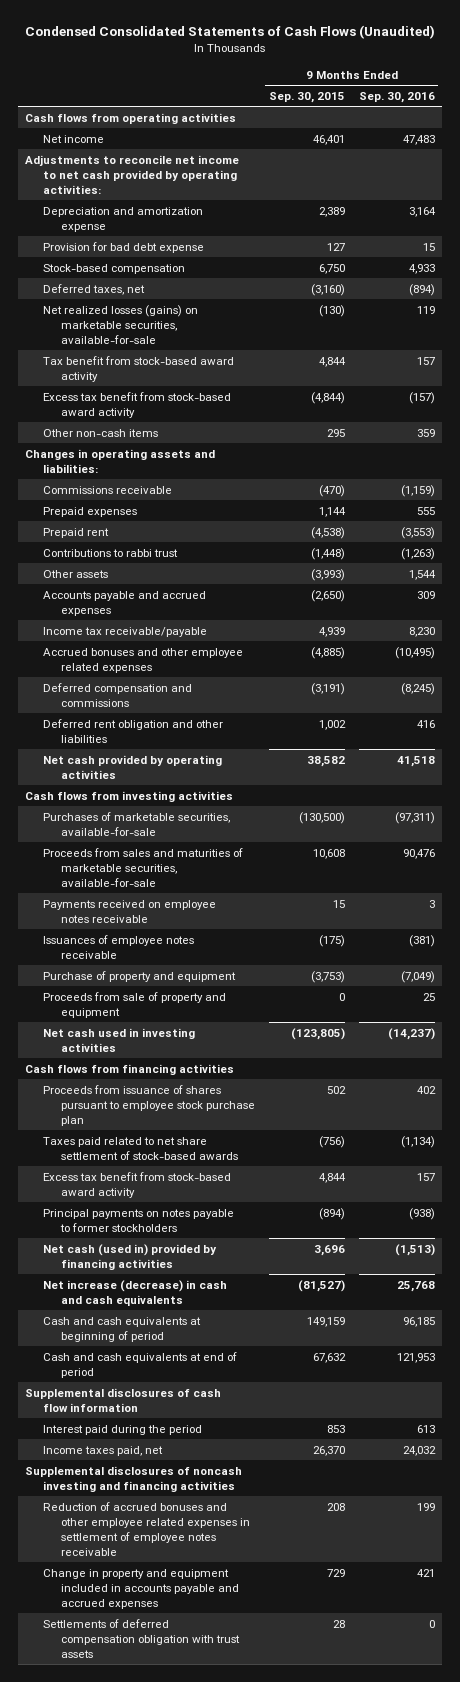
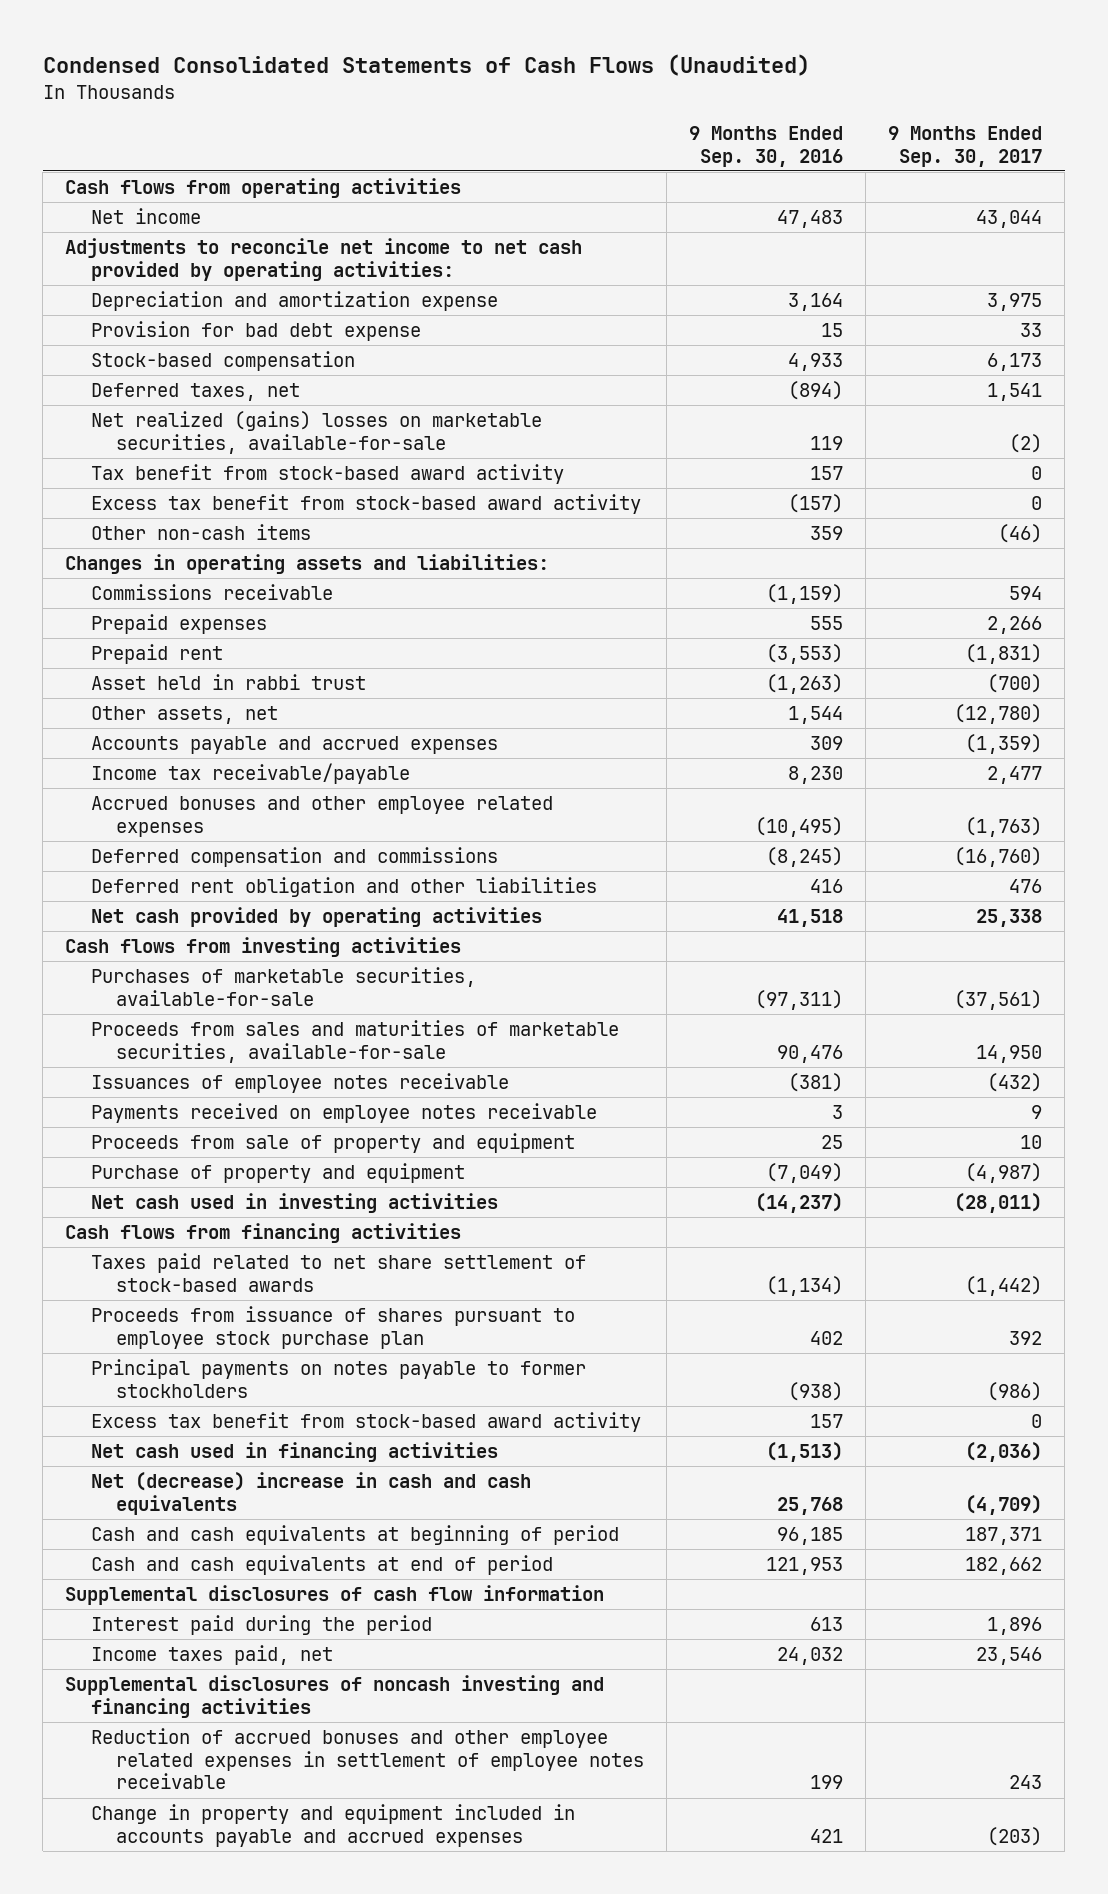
[268,91,345,103] Sep. 30, 2015 -> none
none -> [888,125,1043,167] 9 Months Ended Sep. 30, 2017
[43,304,199,344] Net realized losses (gains) on marketable securities, available-for-sale -> [90,411,542,454] Net realized (gains) losses on marketable securities, available-for-sale
[43,548,179,557] Contributions to rabbi trust -> [90,674,366,691] Asset held in rabbi trust
[43,569,109,578] Other assets -> [90,706,278,725] Other assets, net
[43,899,217,923] Payments received on employee notes receivable -> [90,1103,597,1124] Payments received on employee notes receivable
[43,970,237,982] Purchase of property and equipment -> [90,1163,465,1184] Purchase of property and equipment
[43,1084,256,1126] Proceeds from issuance of shares pursuant to employee stock purchase plan -> [90,1306,575,1349] Proceeds from issuance of shares pursuant to employee stock purchase plan
[43,1171,232,1198] Excess tax benefit from stock-based award activity -> [90,1412,641,1433] Excess tax benefit from stock-based award activity
[43,1243,218,1270] Net cash (used in) provided by financing activities -> [90,1442,498,1463] Net cash used in financing activities
[43,1279,228,1306] Net increase (decrease) in cash and cash equivalents -> [90,1472,531,1515] Net (decrease) increase in cash and cash equivalents
[43,1618,241,1658] Settlements of deferred compensation obligation with trust assets -> none

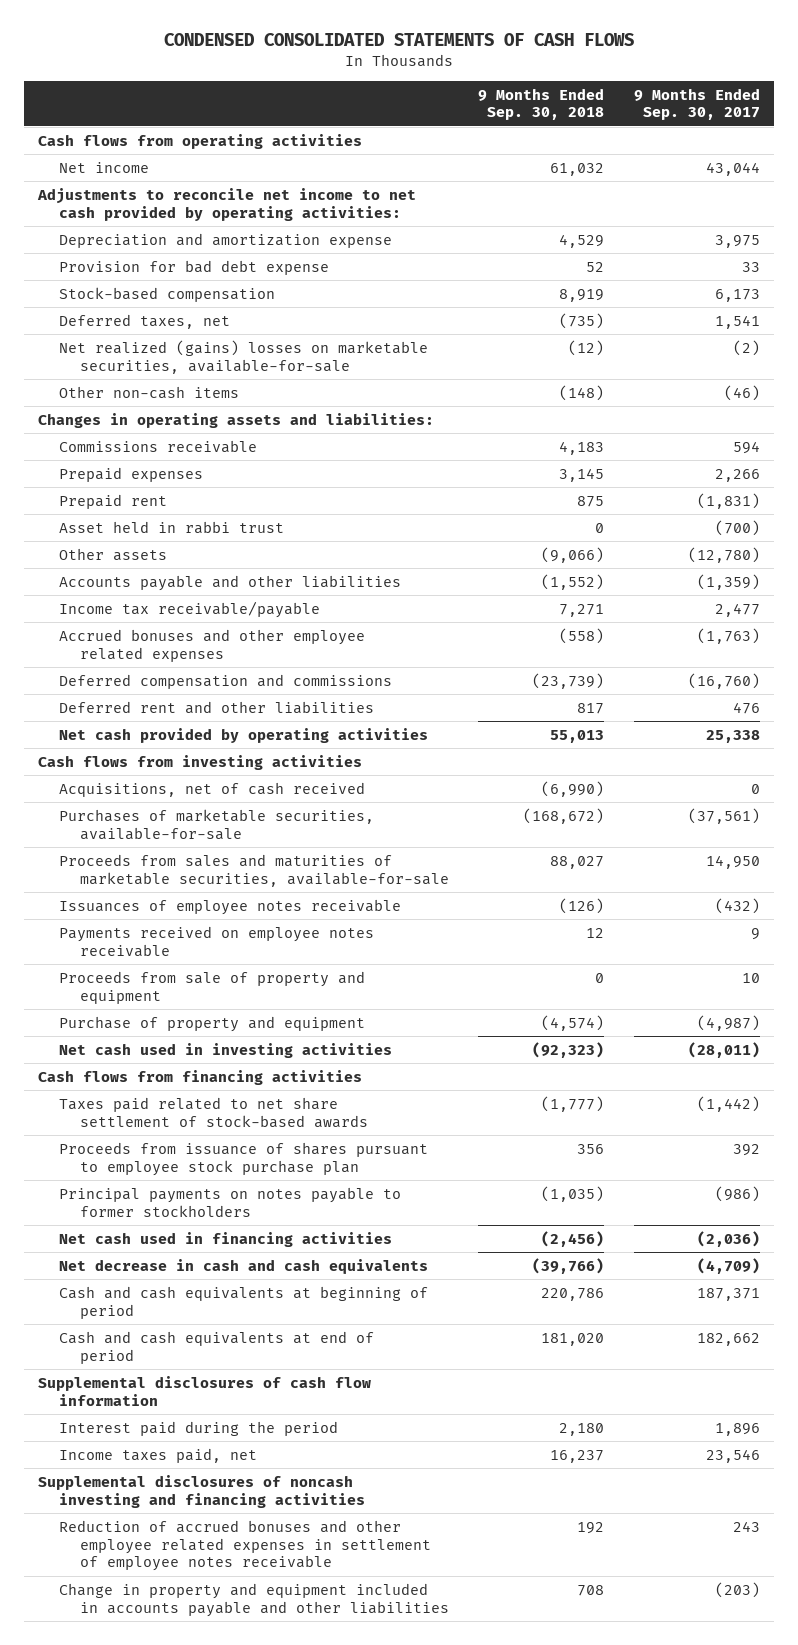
[42,53,810,76] Condensed Consolidated Statements of Cash Flows (Unaudited) -> [164,33,635,47] CONDENSED CONSOLIDATED STATEMENTS OF CASH FLOWS
[689,125,844,167] 9 Months Ended Sep. 30, 2016 -> none
none -> [478,87,605,121] 9 Months Ended Sep. 30, 2018
[90,464,564,485] Tax benefit from stock-based award activity -> none
[90,494,641,515] Excess tax benefit from stock-based award activity -> none
[90,706,278,725] Other assets, net -> [59,547,168,561] Other assets
[90,736,498,755] Accounts payable and accrued expenses -> [59,574,402,591] Accounts payable and other liabilities
[90,877,597,898] Deferred rent obligation and other liabilities -> [59,700,375,714] Deferred rent and other liabilities
none -> [59,781,366,797] Acquisitions, net of cash received
[90,1412,641,1433] Excess tax benefit from stock-based award activity -> none
[90,1472,531,1515] Net (decrease) increase in cash and cash equivalents -> [59,1258,429,1274] Net decrease in cash and cash equivalents
[90,1804,575,1847] Change in property and equipment included in accounts payable and accrued expenses -> [59,1582,450,1617] Change in property and equipment included in accounts payable and other liabilities

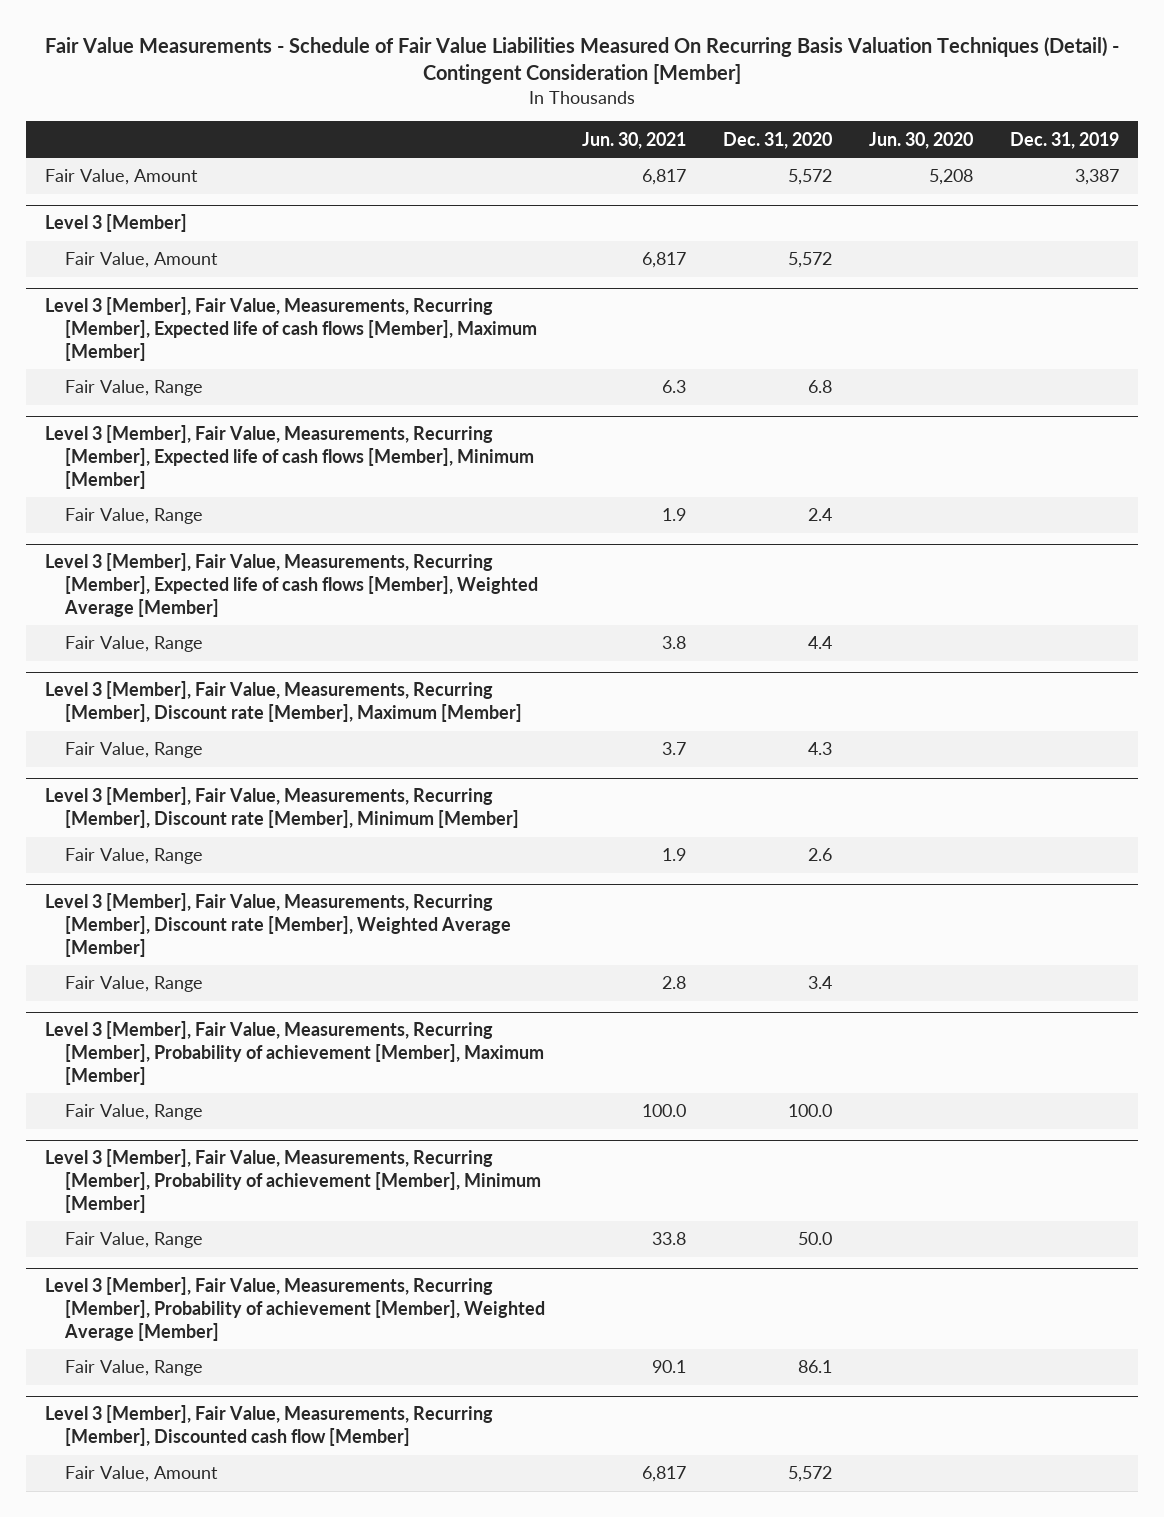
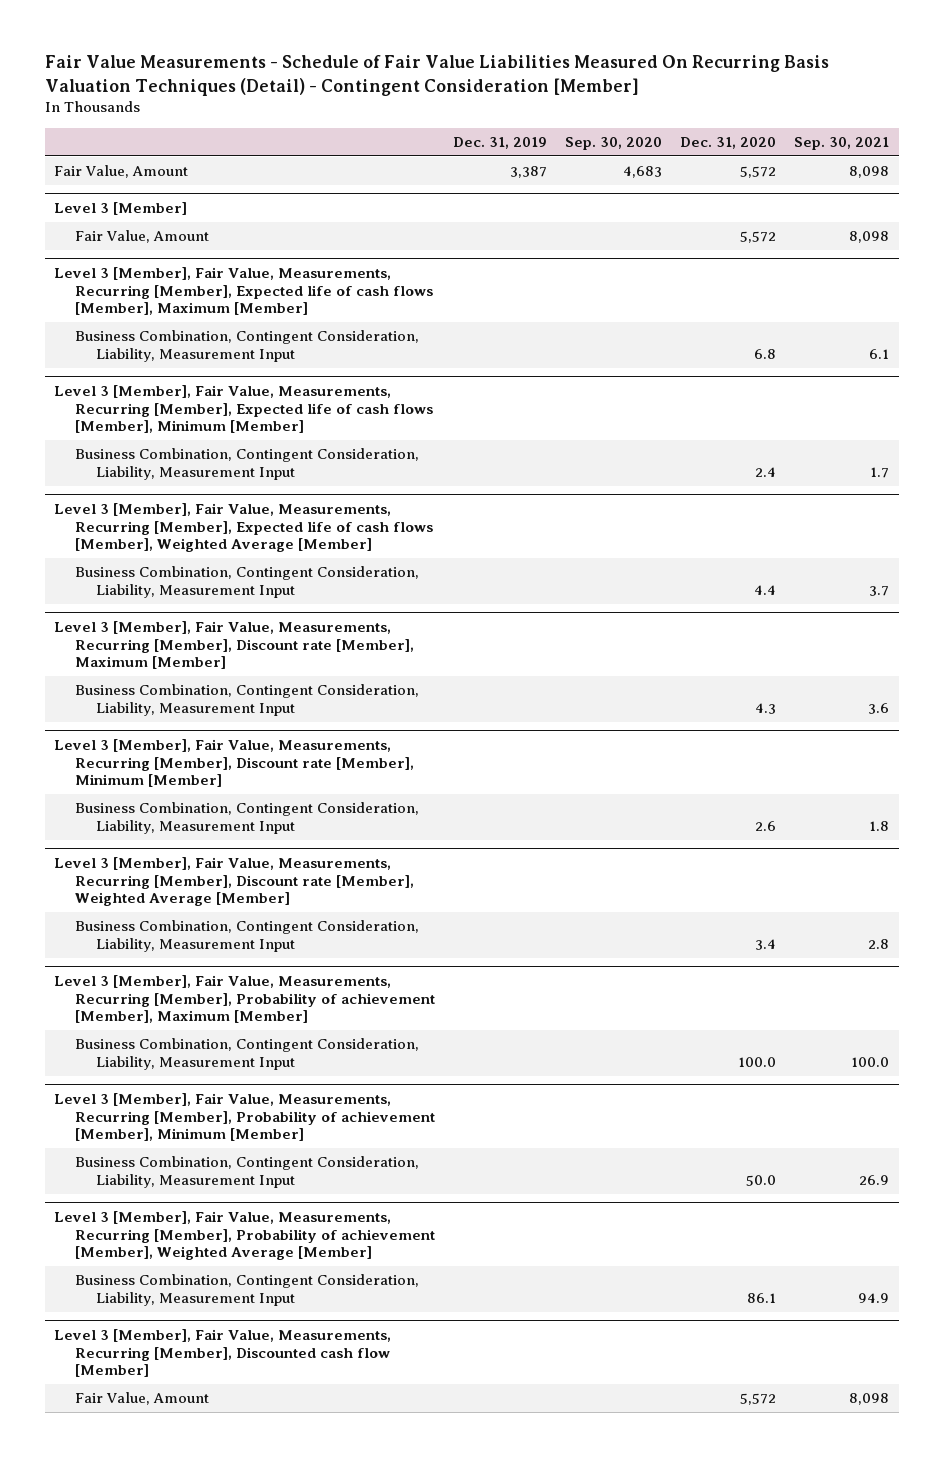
[582,131,687,149] Jun. 30, 2021 -> none
[869,131,974,149] Jun. 30, 2020 -> none
none -> [565,136,663,150] Sep. 30, 2020
none -> [794,136,890,150] Sep. 30, 2021
[65,380,204,397] Fair Value, Range -> [74,330,419,362] Business Combination, Contingent Consideration, Liability, Measurement Input
[65,508,204,525] Fair Value, Range -> [74,448,419,480] Business Combination, Contingent Consideration, Liability, Measurement Input
[65,636,204,653] Fair Value, Range -> [74,566,419,598] Business Combination, Contingent Consideration, Liability, Measurement Input
[65,742,204,759] Fair Value, Range -> [74,684,419,716] Business Combination, Contingent Consideration, Liability, Measurement Input
[65,848,204,865] Fair Value, Range -> [74,802,419,834] Business Combination, Contingent Consideration, Liability, Measurement Input
[65,976,204,993] Fair Value, Range -> [74,920,419,952] Business Combination, Contingent Consideration, Liability, Measurement Input
[65,1104,204,1121] Fair Value, Range -> [74,1038,419,1070] Business Combination, Contingent Consideration, Liability, Measurement Input
[65,1232,204,1249] Fair Value, Range -> [74,1156,419,1188] Business Combination, Contingent Consideration, Liability, Measurement Input
[65,1360,204,1377] Fair Value, Range -> [74,1274,419,1306] Business Combination, Contingent Consideration, Liability, Measurement Input

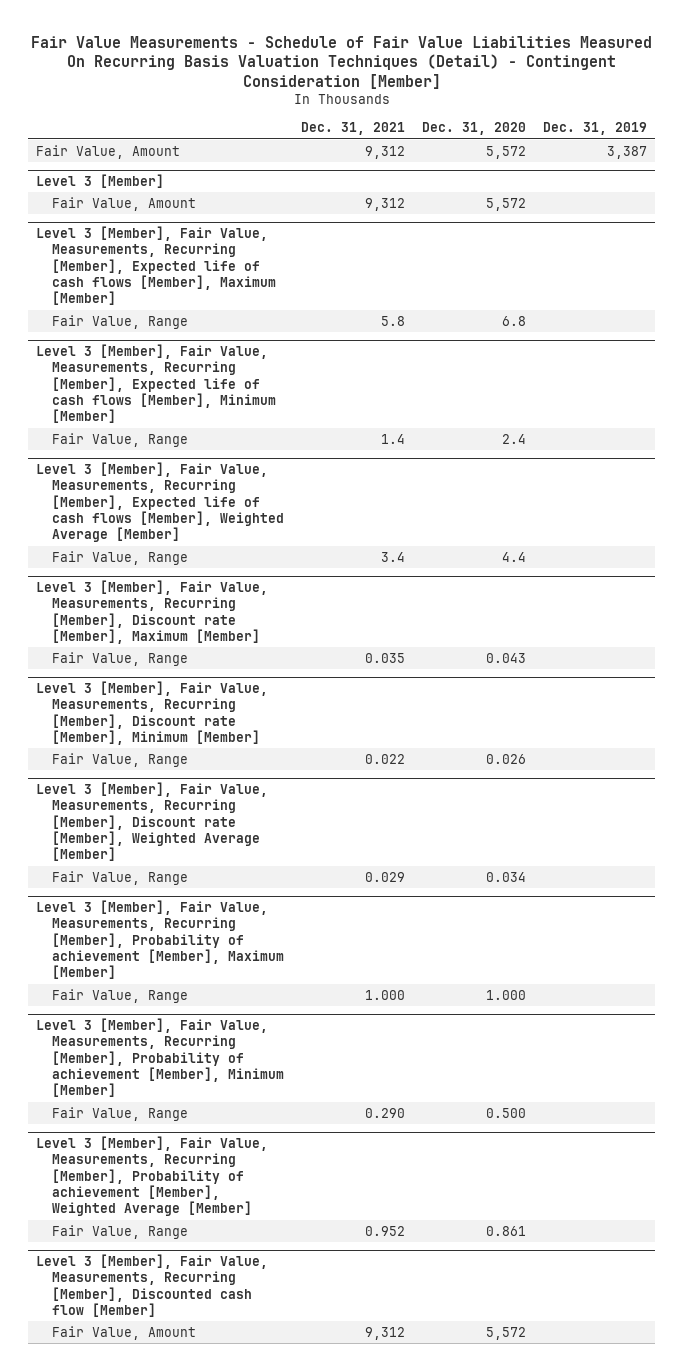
[565,136,663,150] Sep. 30, 2020 -> none
[794,136,890,150] Sep. 30, 2021 -> none
none -> [300,122,405,136] Dec. 31, 2021
[74,330,419,362] Business Combination, Contingent Consideration, Liability, Measurement Input -> [51,314,188,329] Fair Value, Range
[74,448,419,480] Business Combination, Contingent Consideration, Liability, Measurement Input -> [51,432,188,447] Fair Value, Range
[74,566,419,598] Business Combination, Contingent Consideration, Liability, Measurement Input -> [51,550,188,565] Fair Value, Range
[74,684,419,716] Business Combination, Contingent Consideration, Liability, Measurement Input -> none
none -> [51,651,188,666] Fair Value, Range
[74,802,419,834] Business Combination, Contingent Consideration, Liability, Measurement Input -> none
none -> [51,752,188,767] Fair Value, Range
[74,920,419,952] Business Combination, Contingent Consideration, Liability, Measurement Input -> none
none -> [51,870,188,885] Fair Value, Range
[74,1038,419,1070] Business Combination, Contingent Consideration, Liability, Measurement Input -> none
none -> [51,988,188,1003] Fair Value, Range
[74,1156,419,1188] Business Combination, Contingent Consideration, Liability, Measurement Input -> none
none -> [51,1106,188,1121] Fair Value, Range
[74,1274,419,1306] Business Combination, Contingent Consideration, Liability, Measurement Input -> none
none -> [51,1224,188,1239] Fair Value, Range

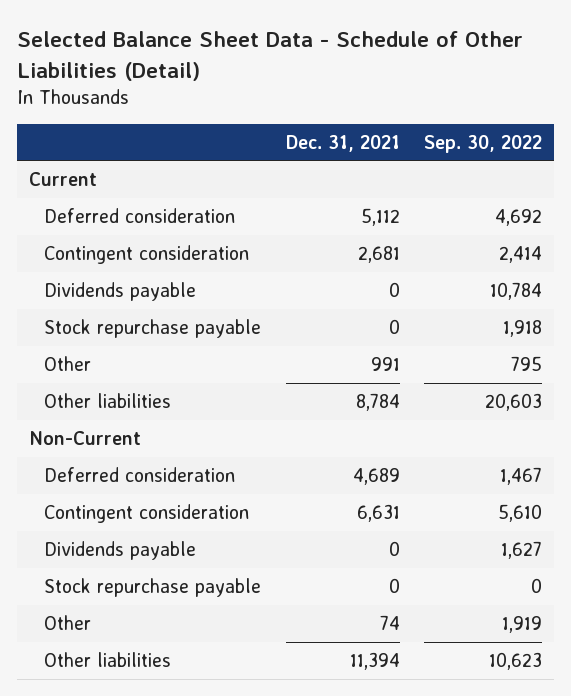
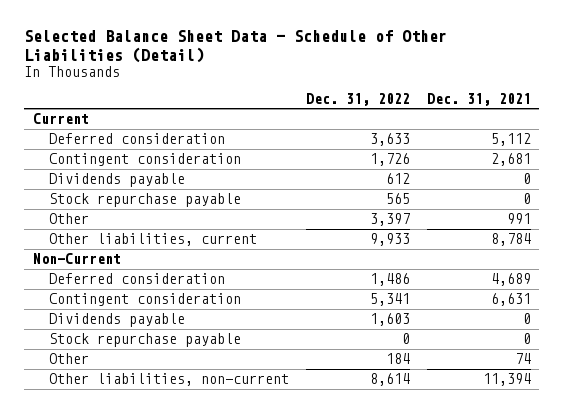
[423,134,542,153] Sep. 30, 2022 -> none
none -> [305,92,410,106] Dec. 31, 2022
[44,393,172,409] Other liabilities -> [48,233,257,247] Other liabilities, current
[44,652,172,668] Other liabilities -> [48,373,289,387] Other liabilities, non-current

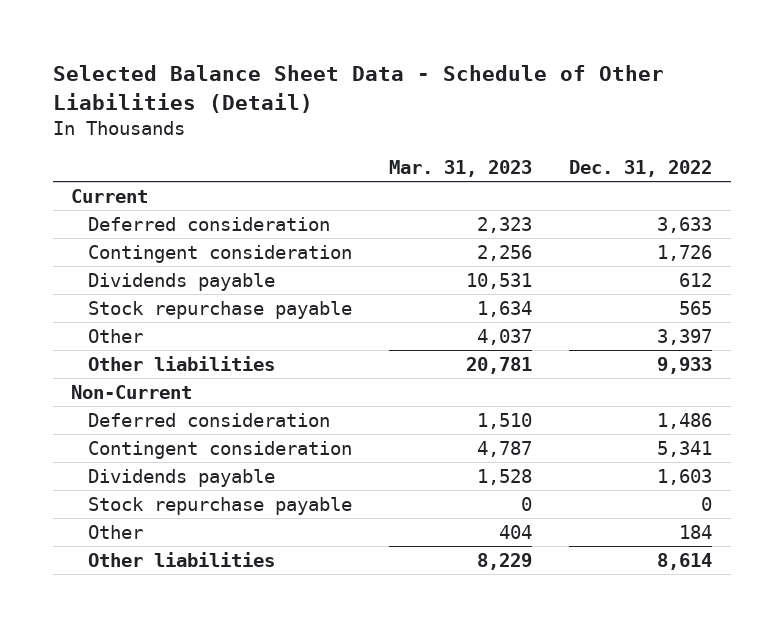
[426,92,531,106] Dec. 31, 2021 -> none
none -> [389,159,533,177] Mar. 31, 2023
[48,233,257,247] Other liabilities, current -> [88,355,276,371] Other liabilities
[48,373,289,387] Other liabilities, non-current -> [88,551,276,567] Other liabilities

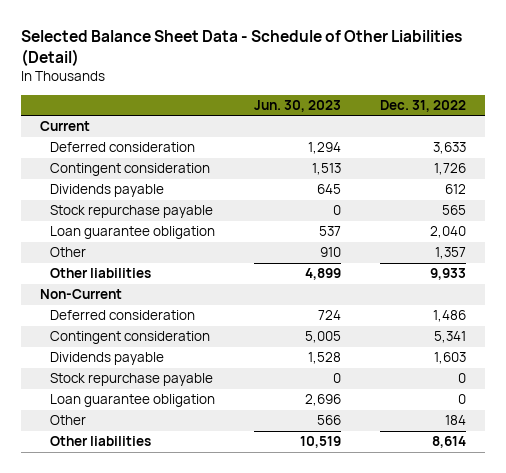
[389,159,533,177] Mar. 31, 2023 -> none
none -> [253,99,341,112] Jun. 30, 2023
none -> [50,226,216,240] Loan guarantee obligation
[657,328,713,345] 3,397 -> [434,247,466,260] 1,357
none -> [50,394,216,408] Loan guarantee obligation

